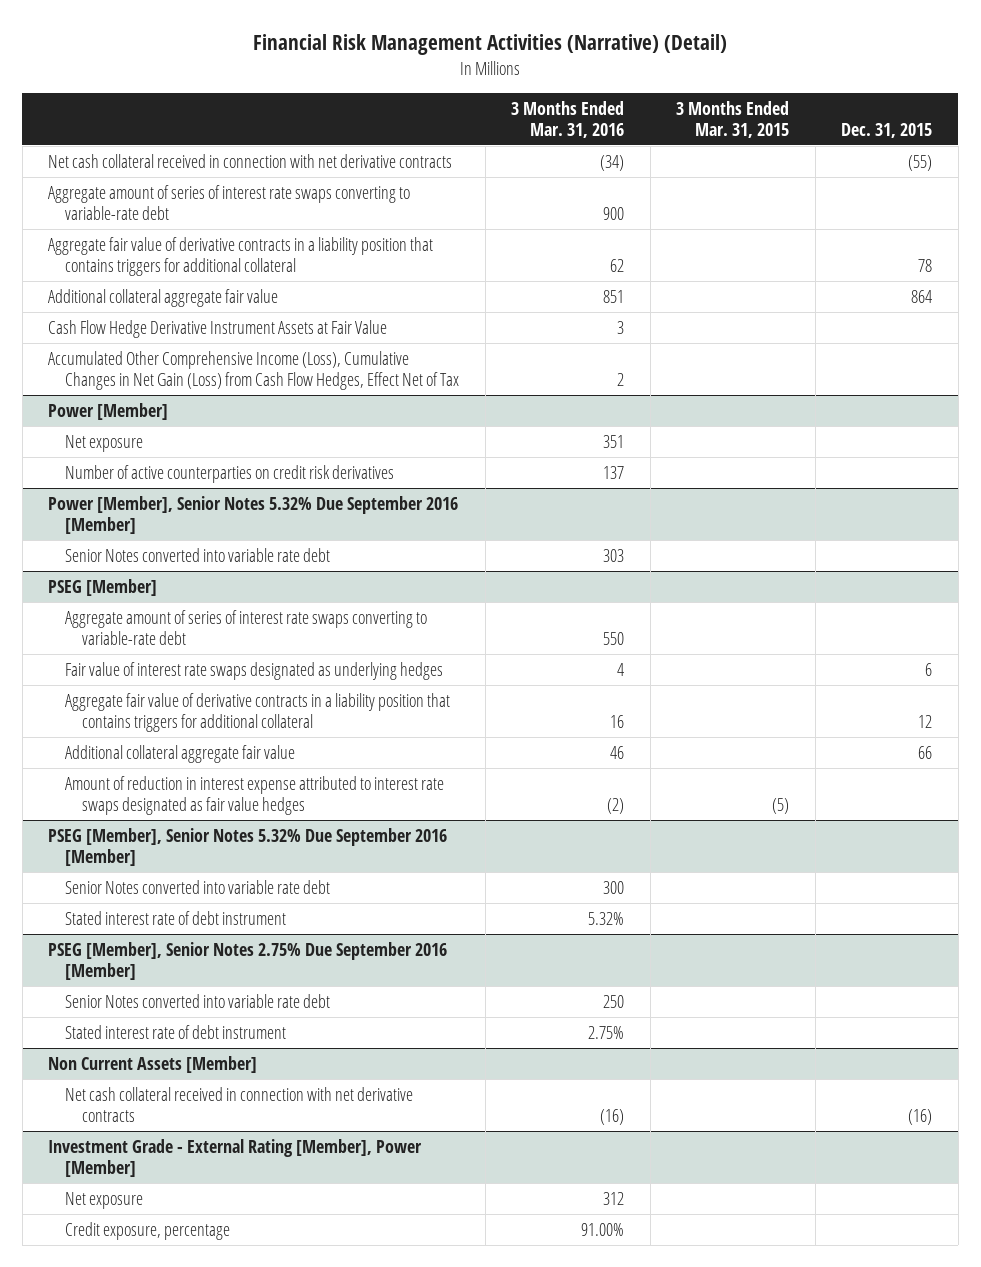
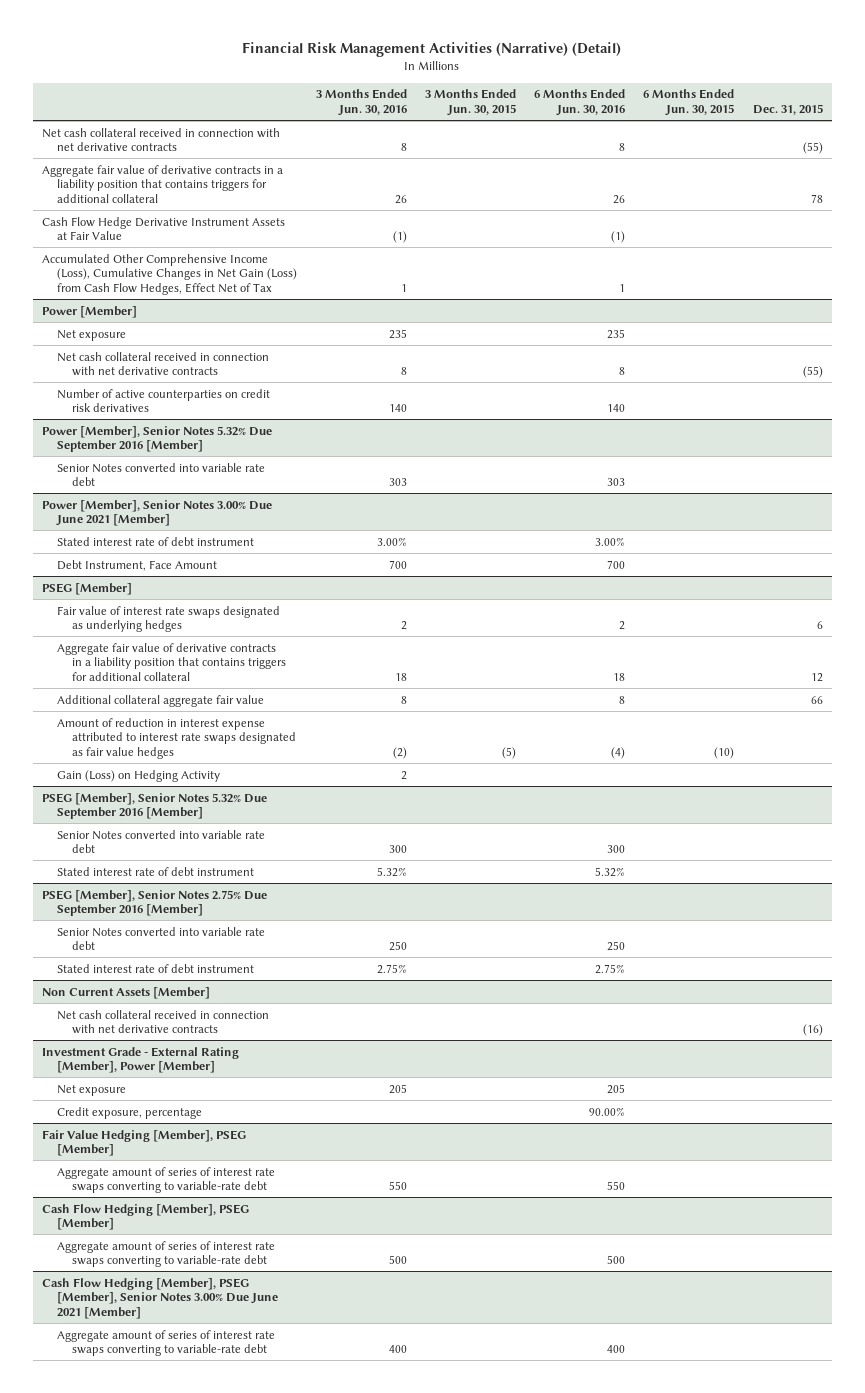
[511,100,625,138] 3 Months Ended Mar. 31, 2016 -> none
[676,100,790,138] 3 Months Ended Mar. 31, 2015 -> none
none -> [315,89,407,116] 3 Months Ended Jun. 30, 2016
none -> [424,89,516,116] 3 Months Ended Jun. 30, 2015
none -> [534,89,626,116] 6 Months Ended Jun. 30, 2016
none -> [643,89,735,116] 6 Months Ended Jun. 30, 2015
[48,184,411,220] Aggregate amount of series of interest rate swaps converting to variable-rate debt -> none
[48,288,279,307] Additional collateral aggregate fair value -> none
none -> [57,351,270,377] Net cash collateral received in connection with net derivative contracts
none -> [42,499,273,527] Power [Member], Senior Notes 3.00% Due June 2021 [Member]
none -> [57,536,255,546] Stated interest rate of debt instrument
none -> [57,559,218,571] Debt Instrument, Face Amount
[65,609,428,645] Aggregate amount of series of interest rate swaps converting to variable-rate debt -> none
none -> [57,769,221,782] Gain (Loss) on Hedging Activity
none -> [42,1129,247,1157] Fair Value Hedging [Member], PSEG [Member]
none -> [57,1166,276,1194] Aggregate amount of series of interest rate swaps converting to variable-rate debt
none -> [42,1203,250,1231] Cash Flow Hedging [Member], PSEG [Member]
none -> [57,1240,276,1268] Aggregate amount of series of interest rate swaps converting to variable-rate debt
none -> [42,1277,279,1319] Cash Flow Hedging [Member], PSEG [Member], Senior Notes 3.00% Due June 2021 [Member]
none -> [57,1329,276,1357] Aggregate amount of series of interest rate swaps converting to variable-rate debt

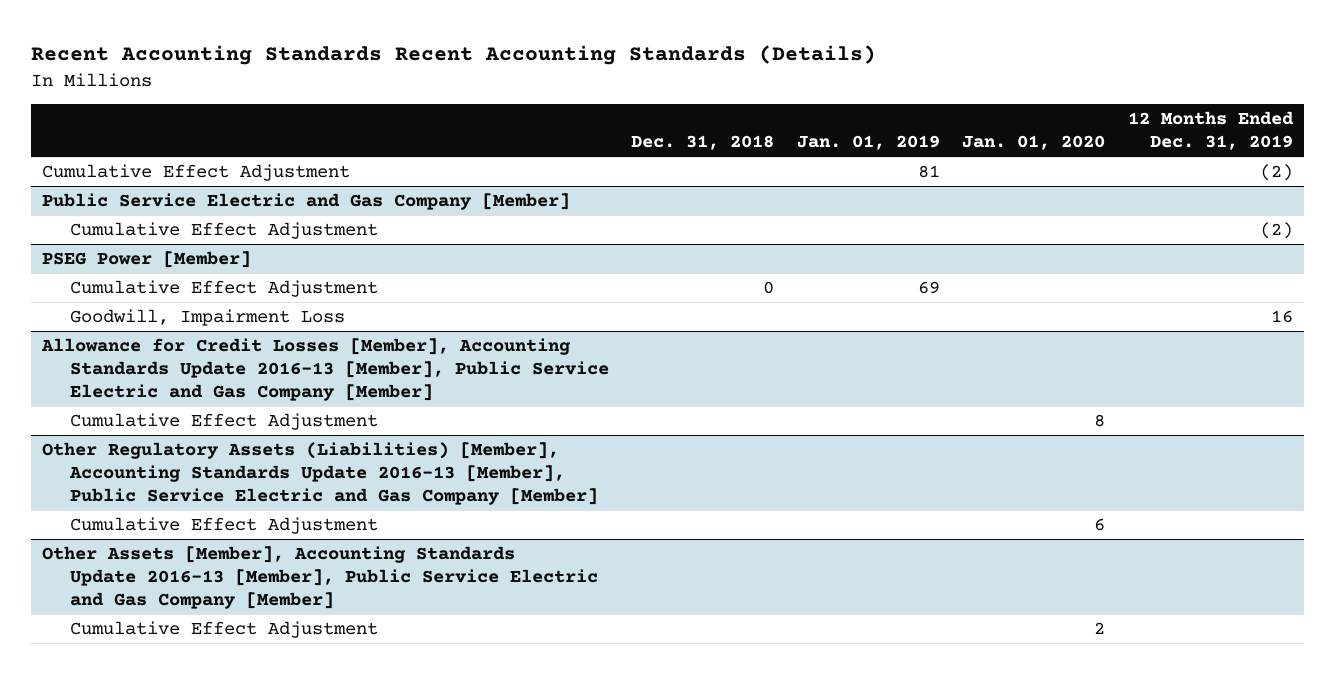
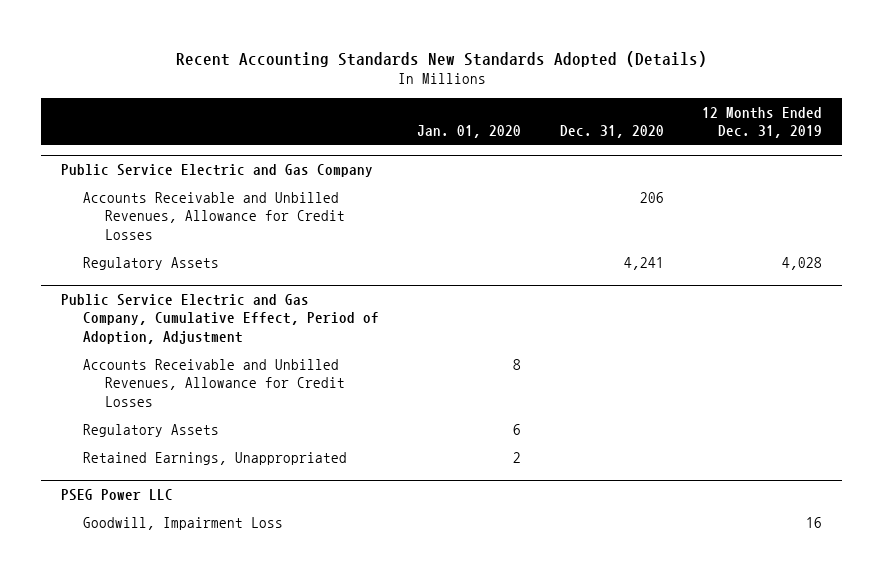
[30,45,876,66] Recent Accounting Standards Recent Accounting Standards (Details) -> [175,50,707,67] Recent Accounting Standards New Standards Adopted (Details)
[631,135,775,151] Dec. 31, 2018 -> none
[796,135,940,151] Jan. 01, 2019 -> none
none -> [559,125,664,139] Dec. 31, 2020
[42,163,351,181] Cumulative Effect Adjustment -> none
[69,221,378,239] Cumulative Effect Adjustment -> none
[69,279,378,297] Cumulative Effect Adjustment -> none
[42,192,571,210] Public Service Electric and Gas Company [Member] -> [60,163,373,177] Public Service Electric and Gas Company
none -> [82,191,346,240] Accounts Receivable and Unbilled Revenues, Allowance for Credit Losses
none -> [82,256,219,270] Regulatory Assets
none -> [60,293,379,344] Public Service Electric and Gas Company, Cumulative Effect, Period of Adoption, Adjustment
none -> [82,358,346,407] Accounts Receivable and Unbilled Revenues, Allowance for Credit Losses
none -> [82,423,219,437] Regulatory Assets
none -> [82,451,347,465] Retained Earnings, Unappropriated
[42,250,252,268] PSEG Power [Member] -> [60,488,173,501] PSEG Power LLC
[41,337,609,401] Allowance for Credit Losses [Member], Accounting Standards Update 2016-13 [Member], Public Service Electric and Gas Company [Member] -> none
[69,412,378,430] Cumulative Effect Adjustment -> none
[42,441,598,505] Other Regulatory Assets (Liabilities) [Member], Accounting Standards Update 2016-13 [Member], Public Service Electric and Gas Company [Member] -> none
[69,516,378,534] Cumulative Effect Adjustment -> none
[42,545,598,609] Other Assets [Member], Accounting Standards Update 2016-13 [Member], Public Service Electric and Gas Company [Member] -> none
[69,620,378,638] Cumulative Effect Adjustment -> none

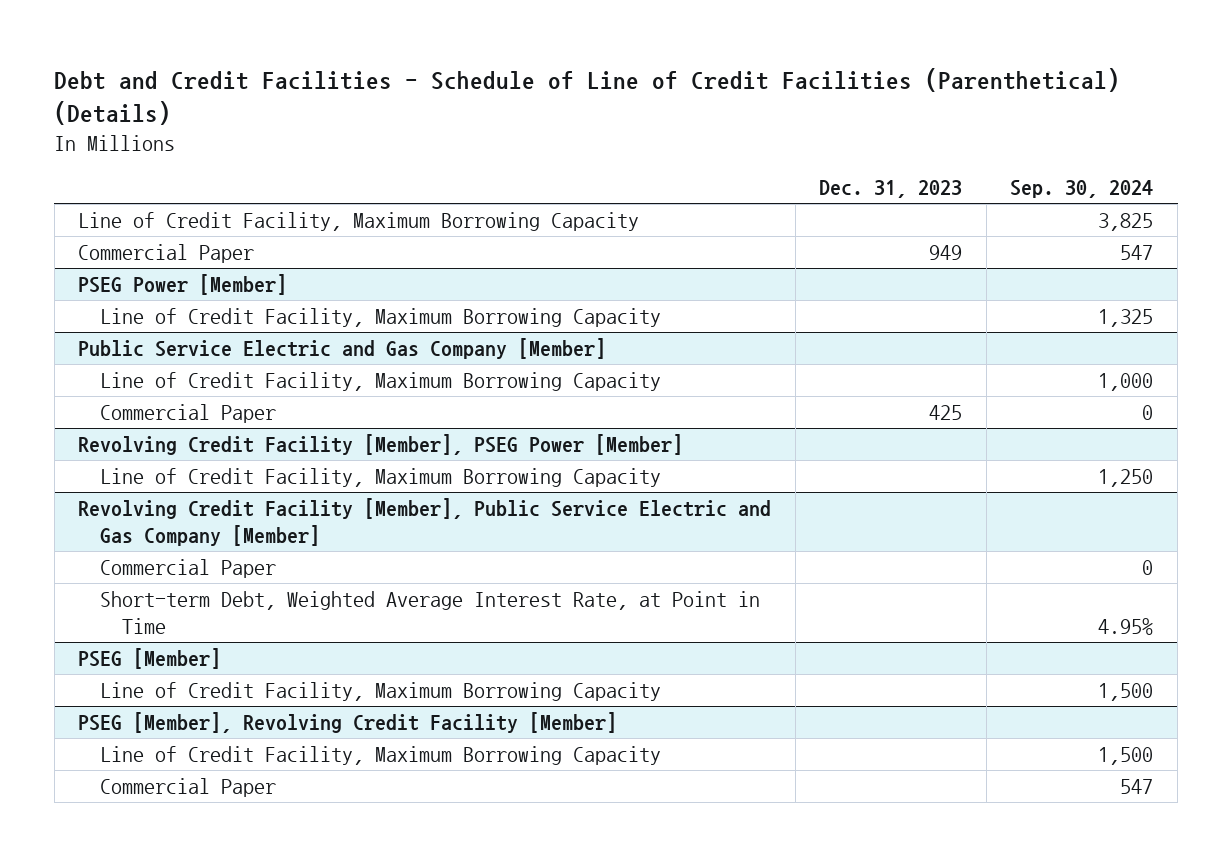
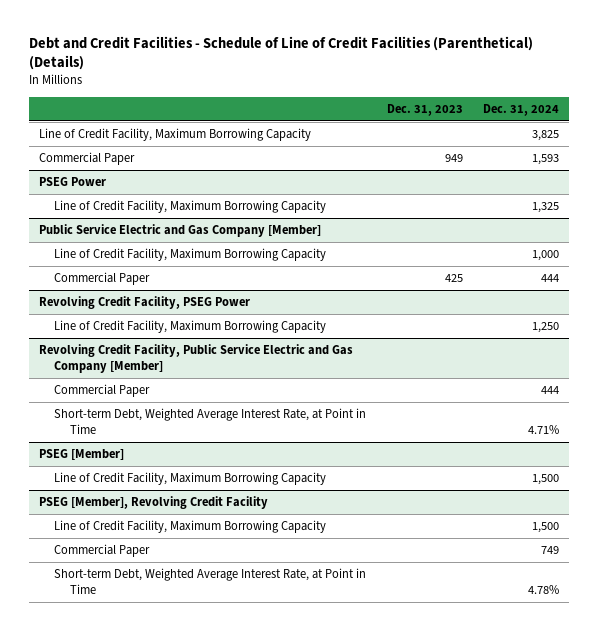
[1010,180,1154,199] Sep. 30, 2024 -> none
none -> [482,103,559,116] Dec. 31, 2024
[78,273,288,295] PSEG Power [Member] -> [38,177,106,187] PSEG Power
[78,433,684,455] Revolving Credit Facility [Member], PSEG Power [Member] -> [38,296,250,310] Revolving Credit Facility, PSEG Power
[78,497,772,546] Revolving Credit Facility [Member], Public Service Electric and Gas Company [Member] -> [38,344,353,374] Revolving Credit Facility, Public Service Electric and Gas Company [Member]
[78,711,618,733] PSEG [Member], Revolving Credit Facility [Member] -> [38,496,268,510] PSEG [Member], Revolving Credit Facility
none -> [54,568,367,595] Short-term Debt, Weighted Average Interest Rate, at Point in Time

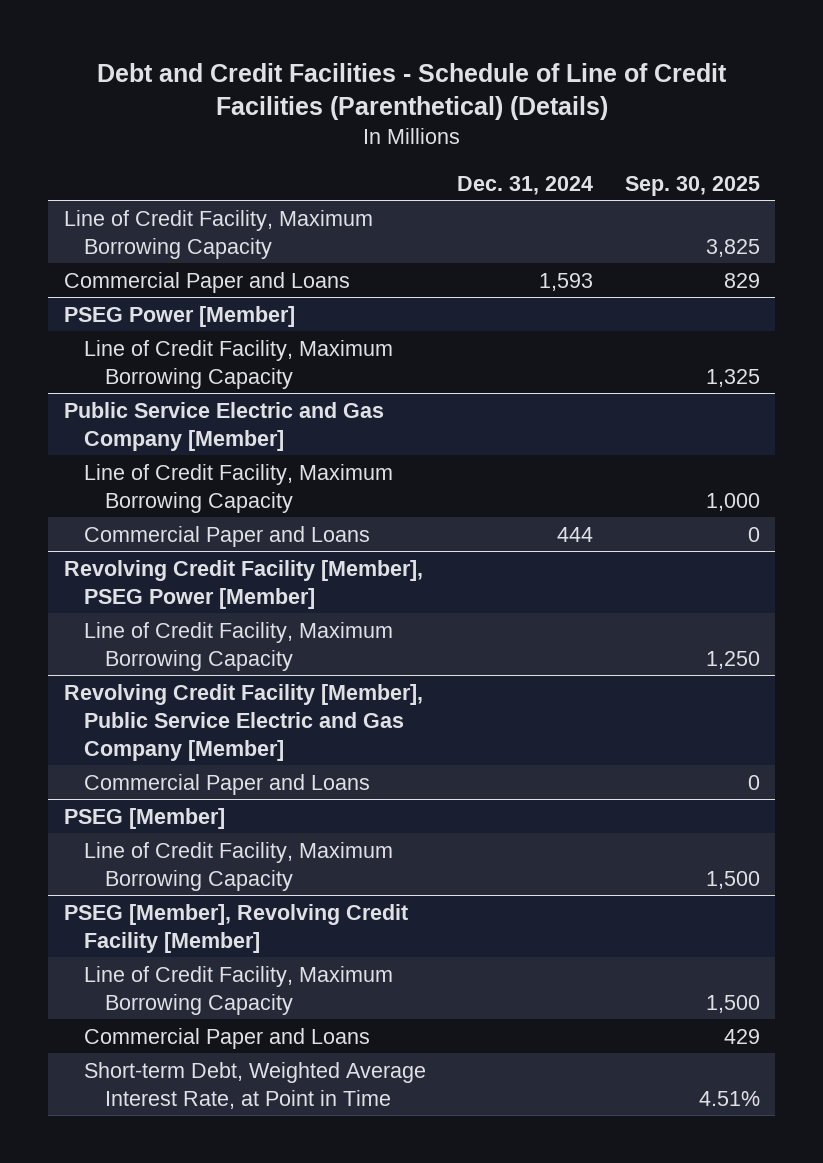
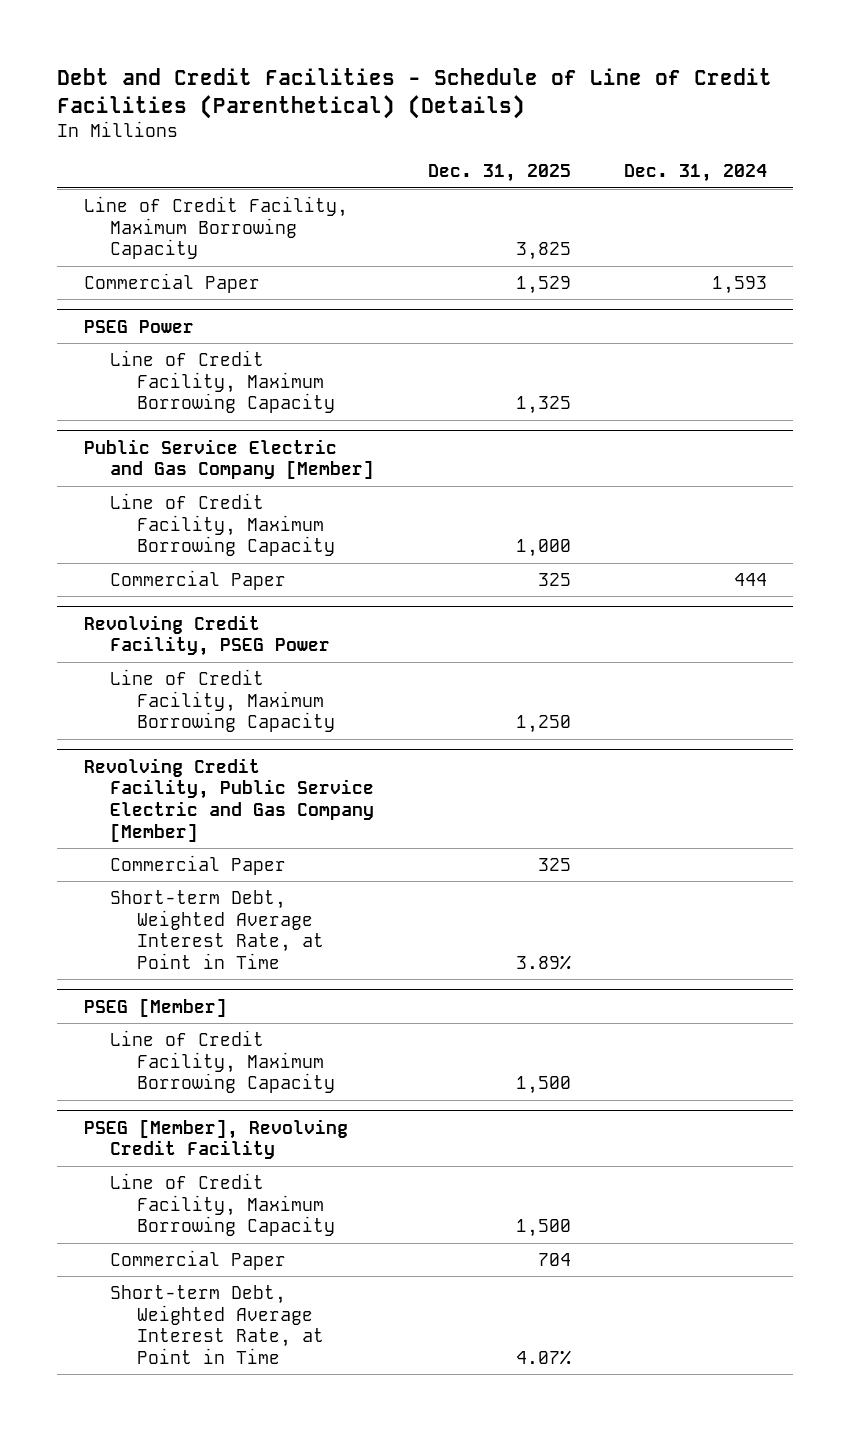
[624,175,760,196] Sep. 30, 2025 -> none
none -> [427,164,571,183] Dec. 31, 2025
[63,271,350,293] Commercial Paper and Loans -> [83,272,260,293] Commercial Paper
[63,305,295,327] PSEG Power [Member] -> [83,319,194,333] PSEG Power
[84,525,371,547] Commercial Paper and Loans -> [110,569,287,590] Commercial Paper
[63,559,423,609] Revolving Credit Facility [Member], PSEG Power [Member] -> [83,614,331,657] Revolving Credit Facility, PSEG Power
[63,683,423,761] Revolving Credit Facility [Member], Public Service Electric and Gas Company [Member] -> [83,757,375,843] Revolving Credit Facility, Public Service Electric and Gas Company [Member]
[84,773,371,795] Commercial Paper and Loans -> [110,854,287,875] Commercial Paper
none -> [110,889,324,970] Short-term Debt, Weighted Average Interest Rate, at Point in Time
[63,903,408,953] PSEG [Member], Revolving Credit Facility [Member] -> [83,1118,348,1160] PSEG [Member], Revolving Credit Facility
[84,1027,371,1049] Commercial Paper and Loans -> [110,1249,287,1270] Commercial Paper

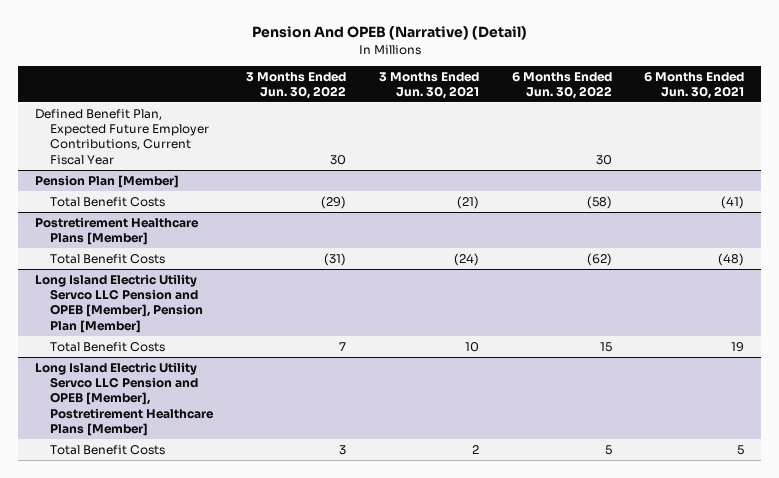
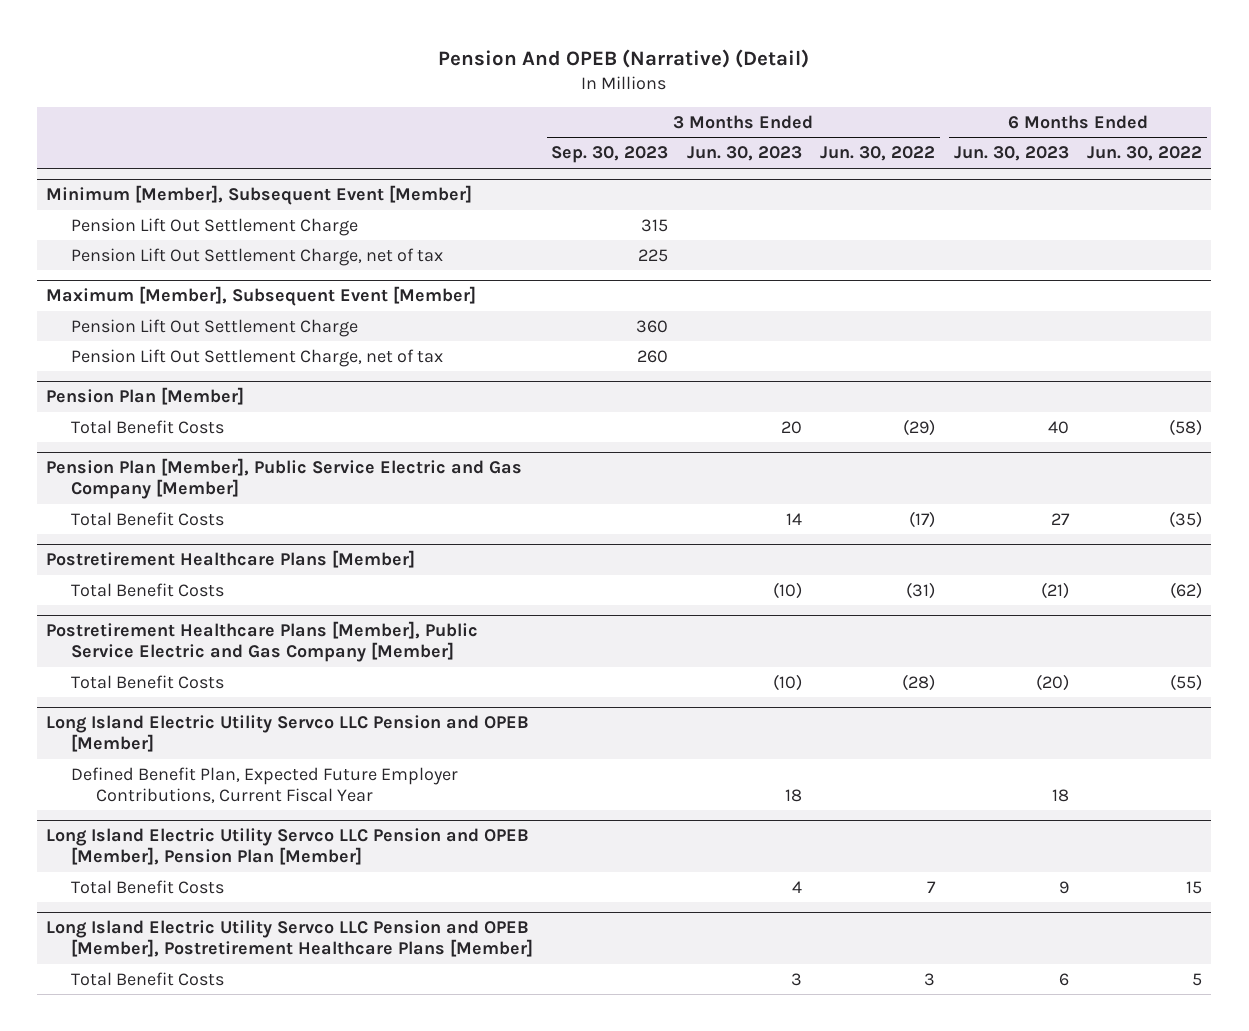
[378,71,479,100] 3 Months Ended Jun. 30, 2021 -> none
[644,71,745,100] 6 Months Ended Jun. 30, 2021 -> none
none -> [551,146,669,164] Sep. 30, 2023
none -> [686,146,802,162] Jun. 30, 2023
none -> [953,146,1069,162] Jun. 30, 2023
[34,108,210,165] Defined Benefit Plan, Expected Future Employer Contributions, Current Fiscal Year -> none
none -> [46,185,473,206] Minimum [Member], Subsequent Event [Member]
none -> [70,217,358,236] Pension Lift Out Settlement Charge
none -> [70,247,443,266] Pension Lift Out Settlement Charge, net of tax
none -> [46,286,477,307] Maximum [Member], Subsequent Event [Member]
none -> [70,318,358,337] Pension Lift Out Settlement Charge
none -> [70,348,443,367] Pension Lift Out Settlement Charge, net of tax
none -> [46,458,523,500] Pension Plan [Member], Public Service Electric and Gas Company [Member]
none -> [70,511,224,526] Total Benefit Costs
none -> [46,621,479,663] Postretirement Healthcare Plans [Member], Public Service Electric and Gas Company [Member]
none -> [70,674,224,689] Total Benefit Costs
none -> [46,715,530,753] Long Island Electric Utility Servco LLC Pension and OPEB [Member]
none -> [70,766,458,803] Defined Benefit Plan, Expected Future Employer Contributions, Current Fiscal Year

